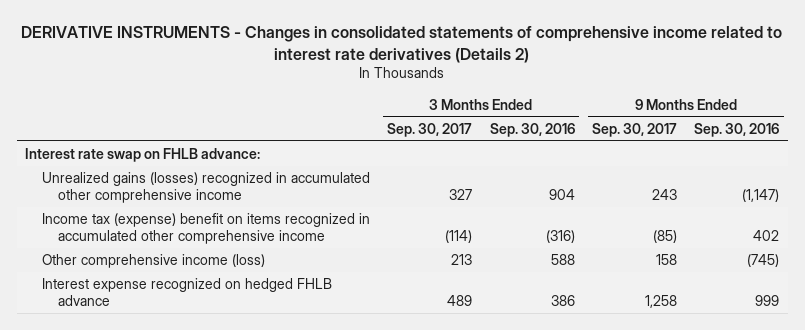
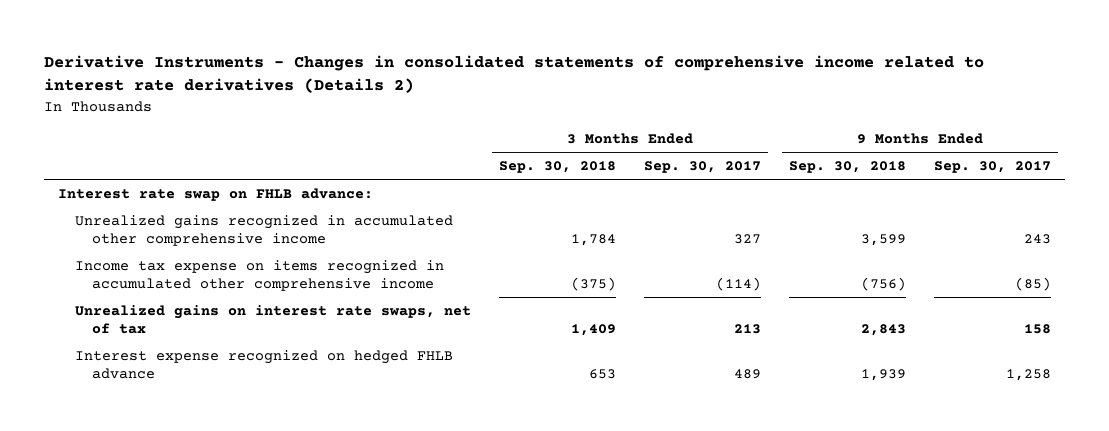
[21,26,783,63] DERIVATIVE INSTRUMENTS - Changes in consolidated statements of comprehensive income related to interest rate derivatives (Details 2) -> [43,55,984,94] Derivative Instruments - Changes in consolidated statements of comprehensive income related to interest rate derivatives (Details 2)
[489,122,575,137] Sep. 30, 2016 -> none
[694,122,780,137] Sep. 30, 2016 -> none
none -> [498,161,616,174] Sep. 30, 2018
none -> [789,161,907,174] Sep. 30, 2018
[41,172,370,203] Unrealized gains (losses) recognized in accumulated other comprehensive income -> [74,214,453,246] Unrealized gains recognized in accumulated other comprehensive income
[41,213,370,244] Income tax (expense) benefit on items recognized in accumulated other comprehensive income -> [74,259,444,291] Income tax expense on items recognized in accumulated other comprehensive income
[41,254,265,269] Other comprehensive income (loss) -> [74,304,471,334] Unrealized gains on interest rate swaps, net of tax

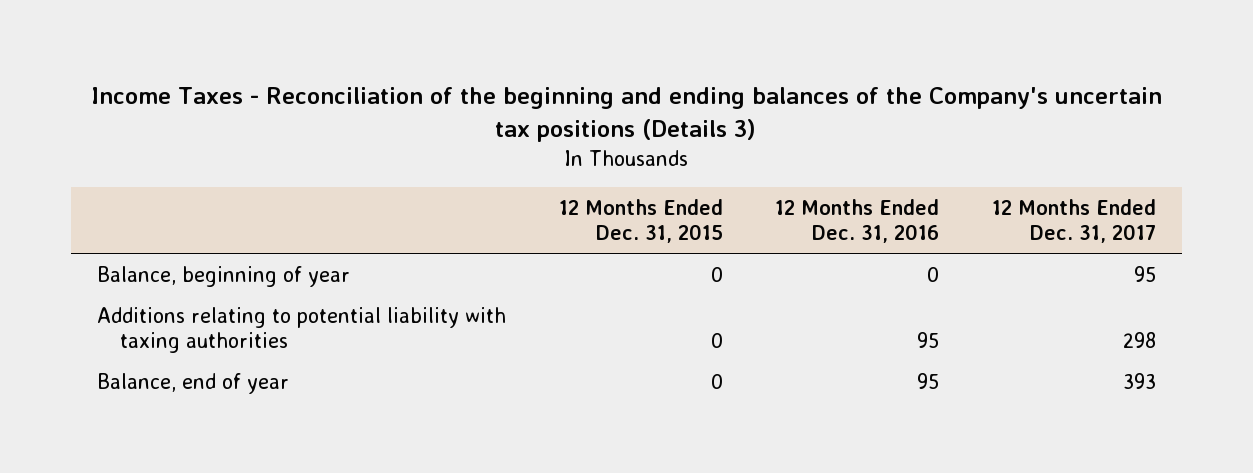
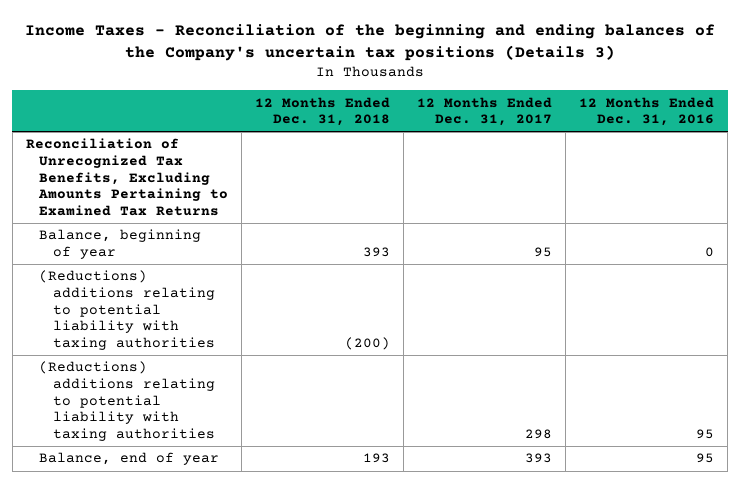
[558,198,723,243] 12 Months Ended Dec. 31, 2015 -> none
none -> [255,96,391,127] 12 Months Ended Dec. 31, 2018
none -> [25,138,229,216] Reconciliation of Unrecognized Tax Benefits, Excluding Amounts Pertaining to Examined Tax Returns
none -> [39,270,215,350] (Reductions) additions relating to potential liability with taxing authorities
[97,306,507,353] Additions relating to potential liability with taxing authorities -> [39,361,215,441] (Reductions) additions relating to potential liability with taxing authorities

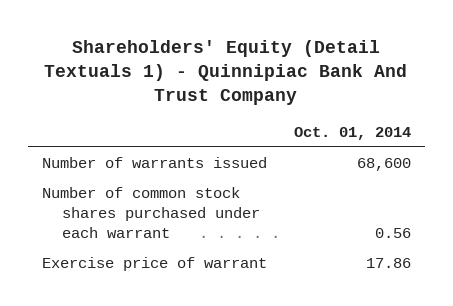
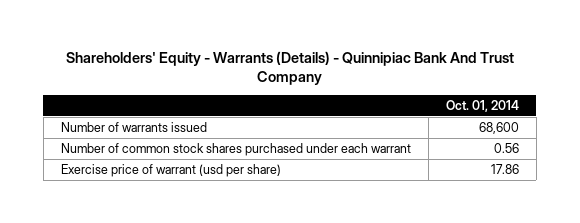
[44,39,408,106] Shareholders' Equity (Detail Textuals 1) - Quinnipiac Bank And Trust Company -> [65,50,514,86] Shareholders' Equity - Warrants (Details) - Quinnipiac Bank And Trust Company
[41,257,267,272] Exercise price of warrant -> [60,164,281,178] Exercise price of warrant (usd per share)

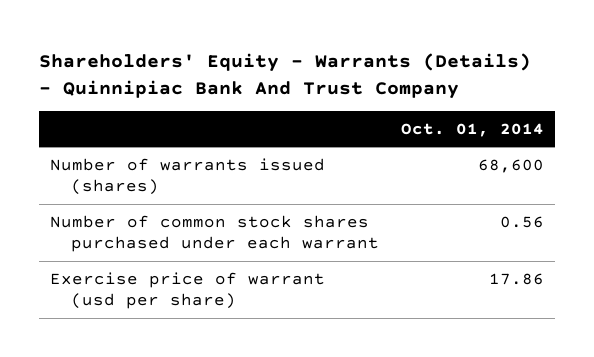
[60,122,207,133] Number of warrants issued -> [50,157,326,196] Number of warrants issued (shares)

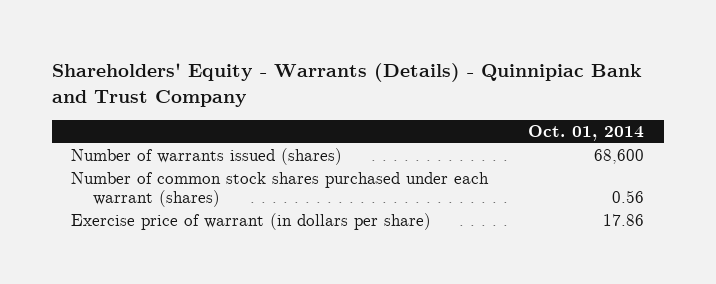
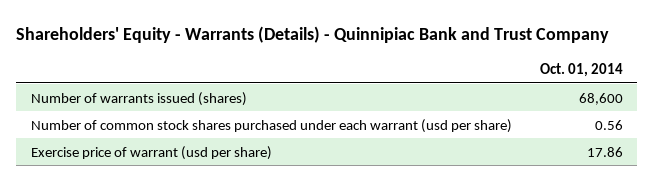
[71,172,490,208] Number of common stock shares purchased under each warrant (shares) -> [30,118,512,133] Number of common stock shares purchased under each warrant (usd per share)
[71,213,432,231] Exercise price of warrant (in dollars per share) -> [30,145,272,160] Exercise price of warrant (usd per share)

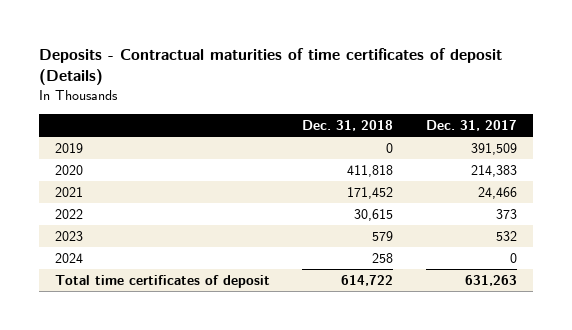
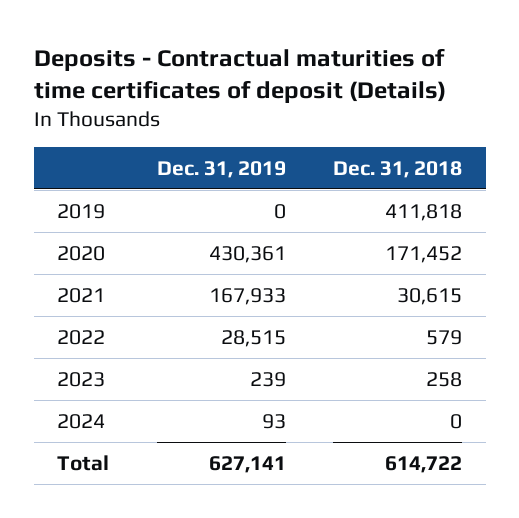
[425,119,517,131] Dec. 31, 2017 -> none
none -> [156,160,286,178] Dec. 31, 2019
[386,142,394,153] 0 -> [385,203,463,221] 411,818
[347,164,394,177] 411,818 -> [385,245,463,263] 171,452
[347,186,394,199] 171,452 -> [397,287,463,305] 30,615
[354,208,394,221] 30,615 -> [426,329,463,345] 579
[372,230,394,241] 579 -> [426,371,463,387] 258
[372,252,394,263] 258 -> [450,413,463,429] 0
[55,274,271,288] Total time certificates of deposit -> [57,454,110,471] Total

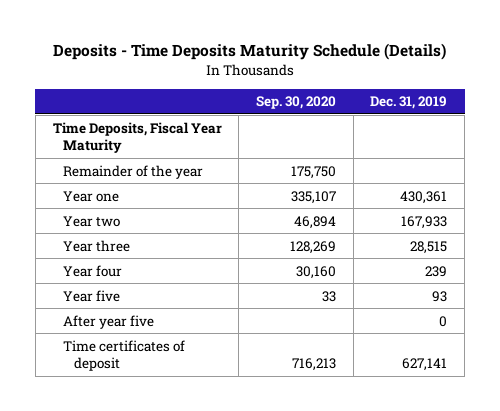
[33,47,446,104] Deposits - Contractual maturities of time certificates of deposit (Details) -> [53,43,447,61] Deposits - Time Deposits Maturity Schedule (Details)
[333,160,463,178] Dec. 31, 2018 -> none
none -> [256,96,337,110] Sep. 30, 2020
[57,203,106,219] 2019 -> none
[57,413,106,429] 2024 -> none
none -> [52,121,222,153] Time Deposits, Fiscal Year Maturity
none -> [63,164,204,179] Remainder of the year
[57,245,106,261] 2020 -> [63,190,120,202] Year one
[57,287,106,303] 2021 -> [63,215,121,227] Year two
[57,329,106,345] 2022 -> [63,239,131,252] Year three
[57,371,106,387] 2023 -> [63,264,123,277] Year four
none -> [63,289,121,302] Year five
none -> [63,314,155,329] After year five
[57,454,110,471] Total -> [63,339,186,371] Time certificates of deposit

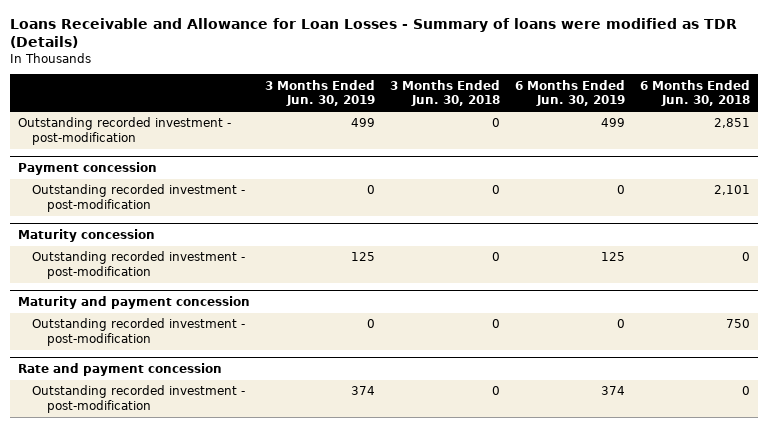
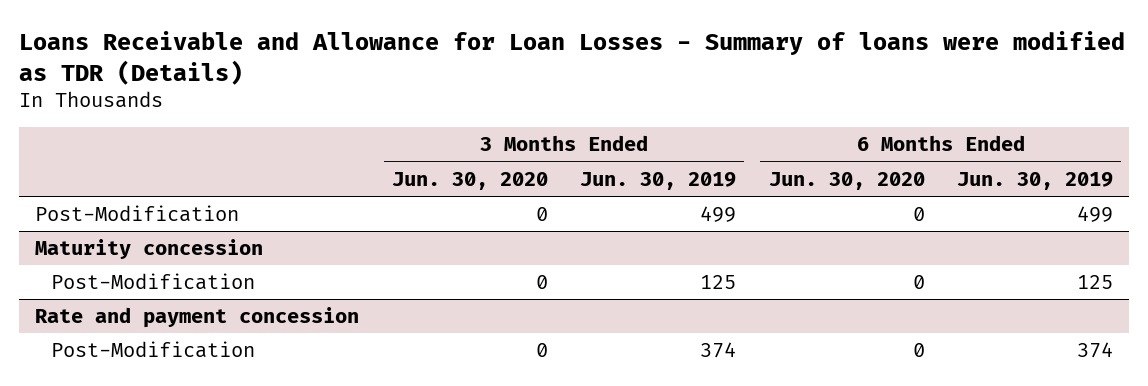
[390,79,501,107] 3 Months Ended Jun. 30, 2018 -> none
[640,79,751,107] 6 Months Ended Jun. 30, 2018 -> none
none -> [391,171,548,190] Jun. 30, 2020
none -> [768,171,925,190] Jun. 30, 2020
[17,161,157,175] Payment concession -> none
[32,184,246,213] Outstanding recorded investment - post-modification -> none
[17,117,231,146] Outstanding recorded investment - post-modification -> [35,205,240,223] Post-Modification
[17,295,250,309] Maturity and payment concession -> none
[32,318,246,347] Outstanding recorded investment - post-modification -> none
[32,251,246,280] Outstanding recorded investment - post-modification -> [51,273,256,291] Post-Modification
[32,385,246,414] Outstanding recorded investment - post-modification -> [51,341,256,359] Post-Modification

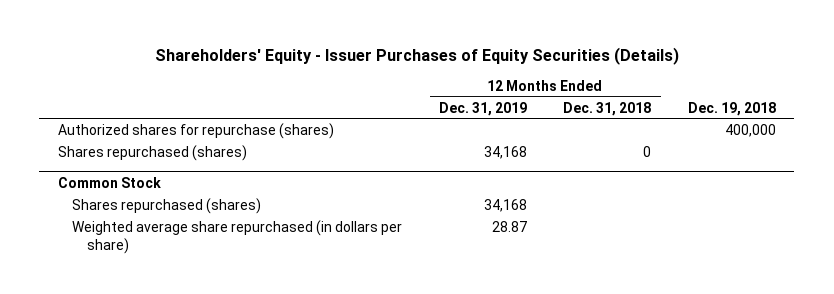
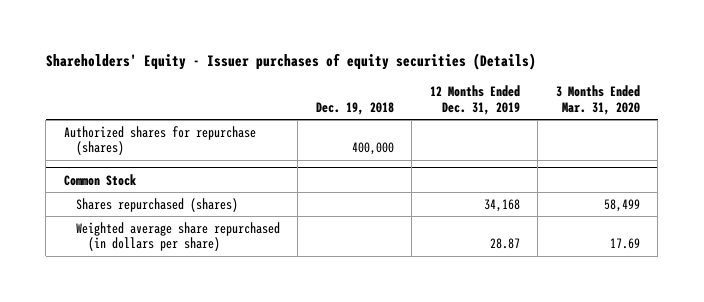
[154,47,679,66] Shareholders' Equity - Issuer Purchases of Equity Securities (Details) -> [45,53,536,71] Shareholders' Equity - Issuer purchases of equity securities (Details)
[563,101,652,116] Dec. 31, 2018 -> none
none -> [555,85,640,115] 3 Months Ended Mar. 31, 2020
[57,144,247,161] Shares repurchased (shares) -> none

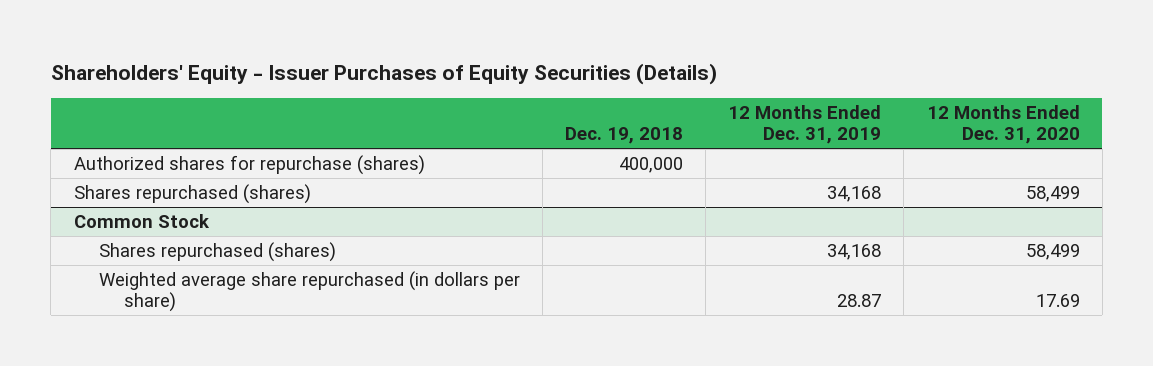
[45,53,536,71] Shareholders' Equity - Issuer purchases of equity securities (Details) -> [50,62,717,85] Shareholders' Equity - Issuer Purchases of Equity Securities (Details)
[555,85,640,115] 3 Months Ended Mar. 31, 2020 -> none
none -> [926,104,1080,145] 12 Months Ended Dec. 31, 2020
none -> [73,184,311,205] Shares repurchased (shares)

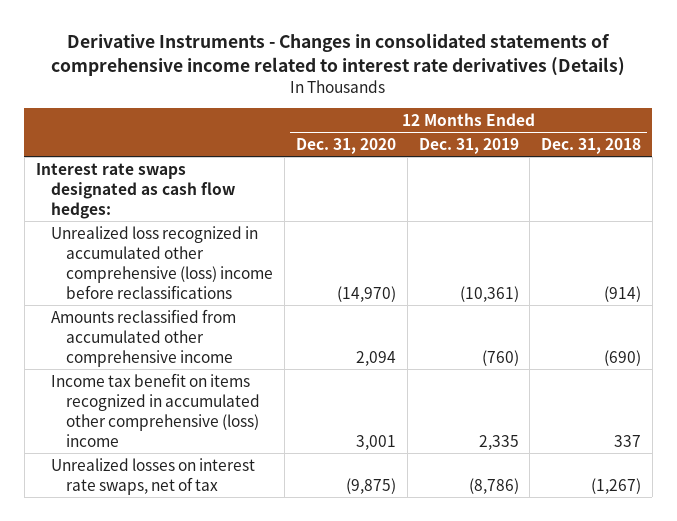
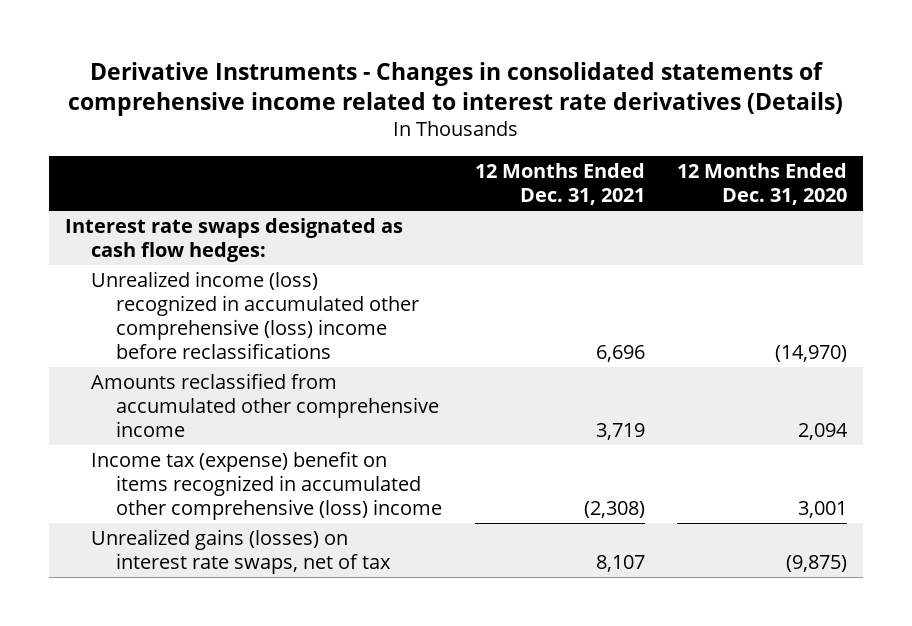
[418,137,519,154] Dec. 31, 2019 -> none
[541,137,642,154] Dec. 31, 2018 -> none
none -> [474,163,645,206] 12 Months Ended Dec. 31, 2021
[50,225,274,299] Unrealized loss recognized in accumulated other comprehensive (loss) income before reclassifications -> [90,271,420,359] Unrealized income (loss) recognized in accumulated other comprehensive (loss) income before reclassifications
[50,372,261,447] Income tax benefit on items recognized in accumulated other comprehensive (loss) income -> [90,451,443,520] Income tax (expense) benefit on items recognized in accumulated other comprehensive (loss) income
[50,457,255,495] Unrealized losses on interest rate swaps, net of tax -> [90,529,392,575] Unrealized gains (losses) on interest rate swaps, net of tax

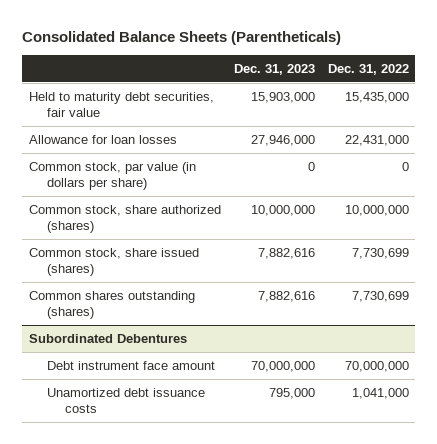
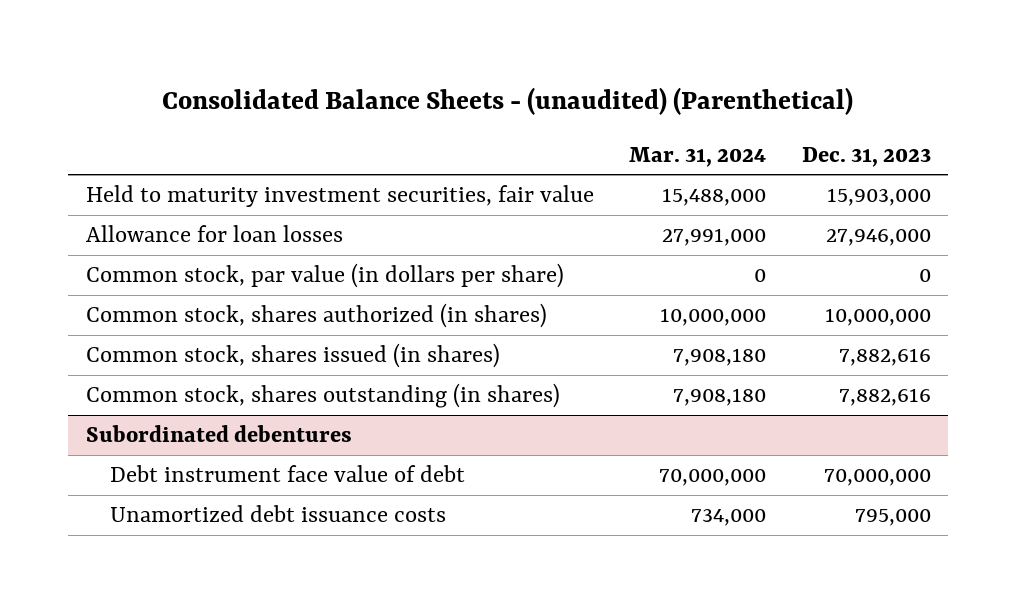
[22,31,342,46] Consolidated Balance Sheets (Parentheticals) -> [162,86,854,115] Consolidated Balance Sheets - (unaudited) (Parenthetical)
[327,63,409,75] Dec. 31, 2022 -> none
none -> [629,147,767,168] Mar. 31, 2024
[28,91,214,118] Held to maturity debt securities, fair value -> [85,185,594,208] Held to maturity investment securities, fair value
[28,204,221,234] Common stock, share authorized (shares) -> [85,303,547,329] Common stock, shares authorized (in shares)
[28,247,199,277] Common stock, share issued (shares) -> [85,343,500,369] Common stock, shares issued (in shares)
[28,290,195,320] Common shares outstanding (shares) -> [85,383,560,409] Common stock, shares outstanding (in shares)
[28,333,187,343] Subordinated Debentures -> [85,425,352,443] Subordinated debentures
[46,360,215,370] Debt instrument face amount -> [109,465,465,483] Debt instrument face value of debt

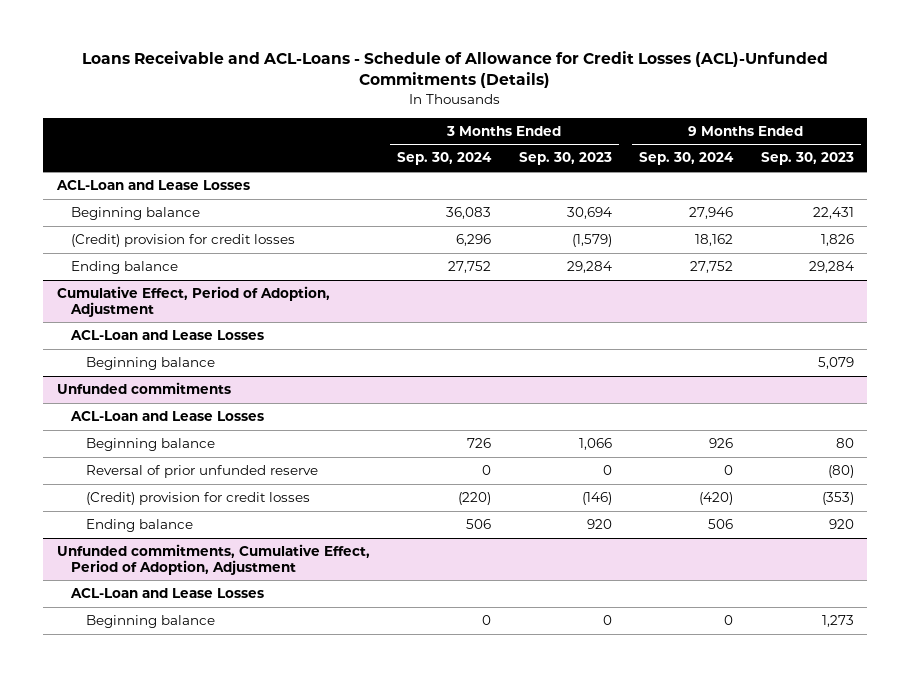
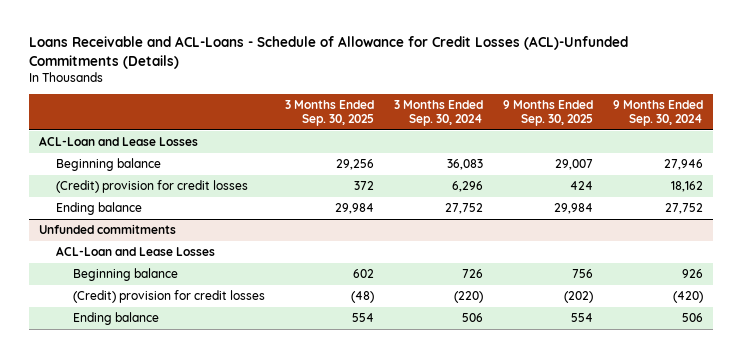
[518,152,612,166] Sep. 30, 2023 -> none
[760,152,854,166] Sep. 30, 2023 -> none
none -> [285,99,375,126] 3 Months Ended Sep. 30, 2025
none -> [502,99,593,126] 9 Months Ended Sep. 30, 2025
[56,286,330,317] Cumulative Effect, Period of Adoption, Adjustment -> none
[70,330,265,341] ACL-Loan and Lease Losses -> none
[85,357,215,371] Beginning balance -> none
[85,465,318,479] Reversal of prior unfunded reserve -> none
[56,544,370,575] Unfunded commitments, Cumulative Effect, Period of Adoption, Adjustment -> none
[70,588,265,599] ACL-Loan and Lease Losses -> none
[85,615,215,629] Beginning balance -> none

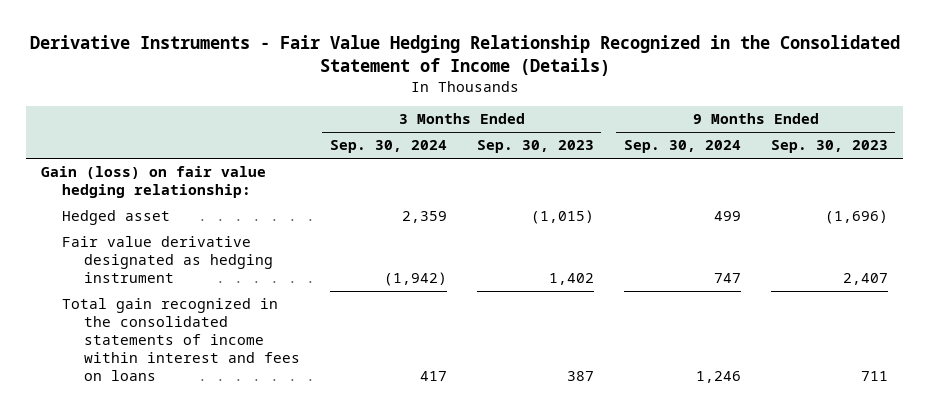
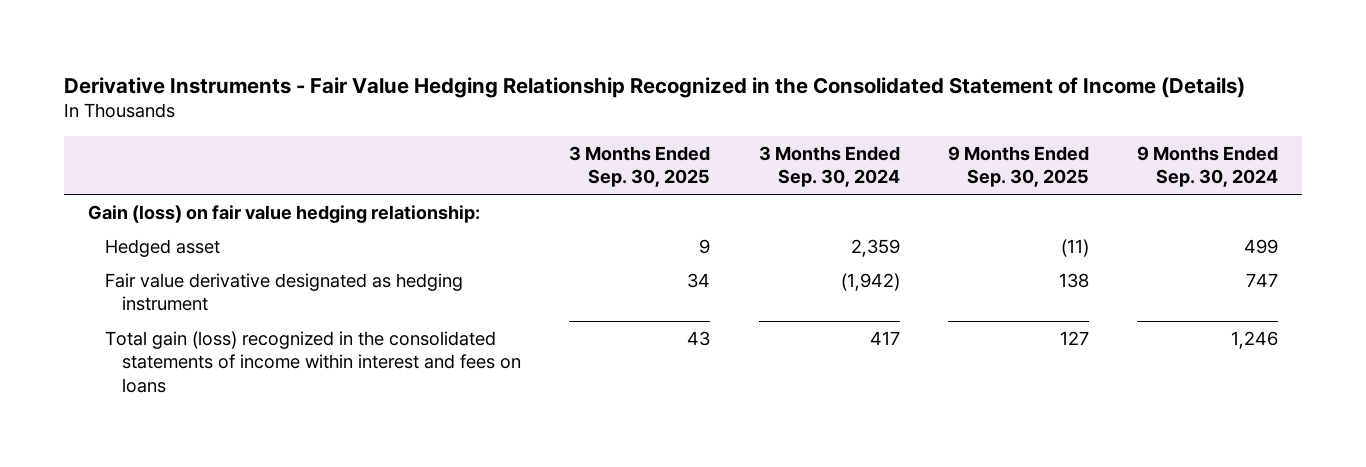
[476,140,594,154] Sep. 30, 2023 -> none
[770,140,888,154] Sep. 30, 2023 -> none
none -> [569,145,711,188] 3 Months Ended Sep. 30, 2025
none -> [947,145,1089,188] 9 Months Ended Sep. 30, 2025
[62,298,300,381] Total gain recognized in the consolidated statements of income within interest and fees on loans -> [104,330,521,394] Total gain (loss) recognized in the consolidated statements of income within interest and fees on loans

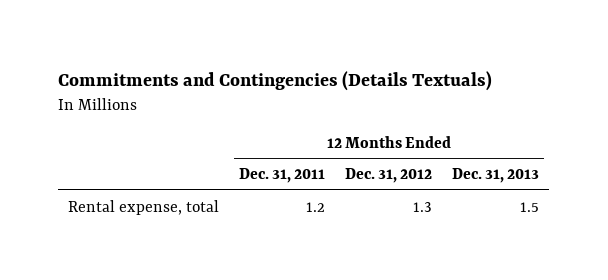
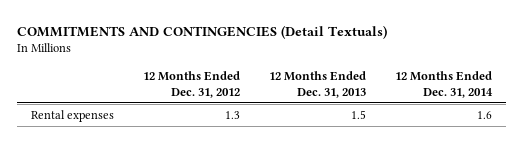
[58,70,493,91] Commitments and Contingencies (Details Textuals) -> [16,24,387,39] COMMITMENTS AND CONTINGENCIES (Detail Textuals)
[239,168,326,184] Dec. 31, 2011 -> none
none -> [394,70,493,98] 12 Months Ended Dec. 31, 2014
[68,199,220,215] Rental expense, total -> [31,110,115,123] Rental expenses

